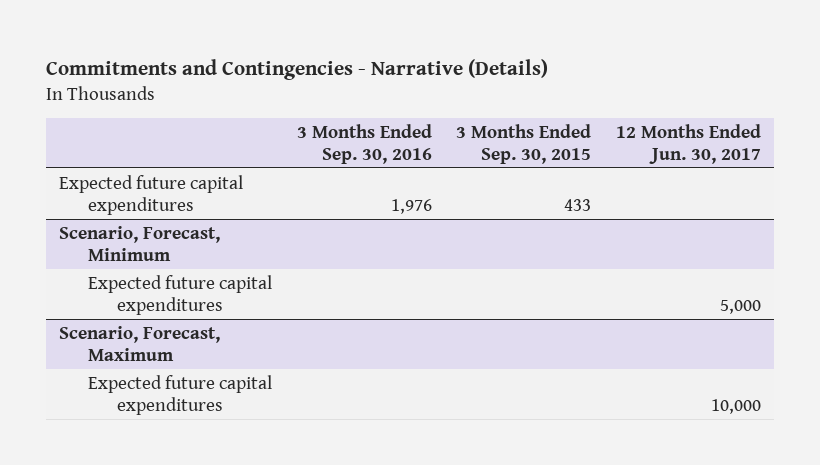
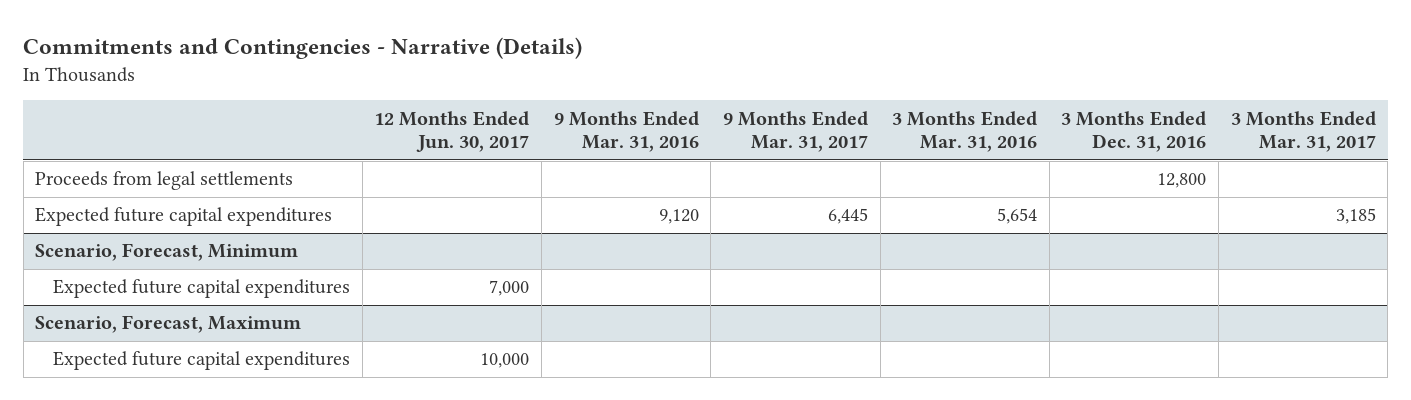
[296,123,432,164] 3 Months Ended Sep. 30, 2016 -> none
[456,123,592,164] 3 Months Ended Sep. 30, 2015 -> none
none -> [553,110,699,152] 9 Months Ended Mar. 31, 2016
none -> [722,110,868,152] 9 Months Ended Mar. 31, 2017
none -> [892,110,1038,152] 3 Months Ended Mar. 31, 2016
none -> [1061,110,1207,152] 3 Months Ended Dec. 31, 2016
none -> [1230,110,1376,152] 3 Months Ended Mar. 31, 2017
none -> [35,171,294,191] Proceeds from legal settlements
[720,299,762,314] 5,000 -> [489,280,530,297] 7,000

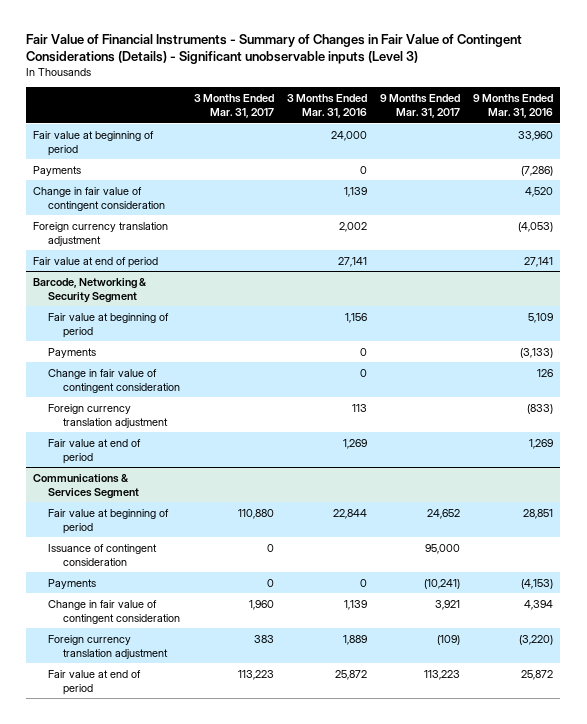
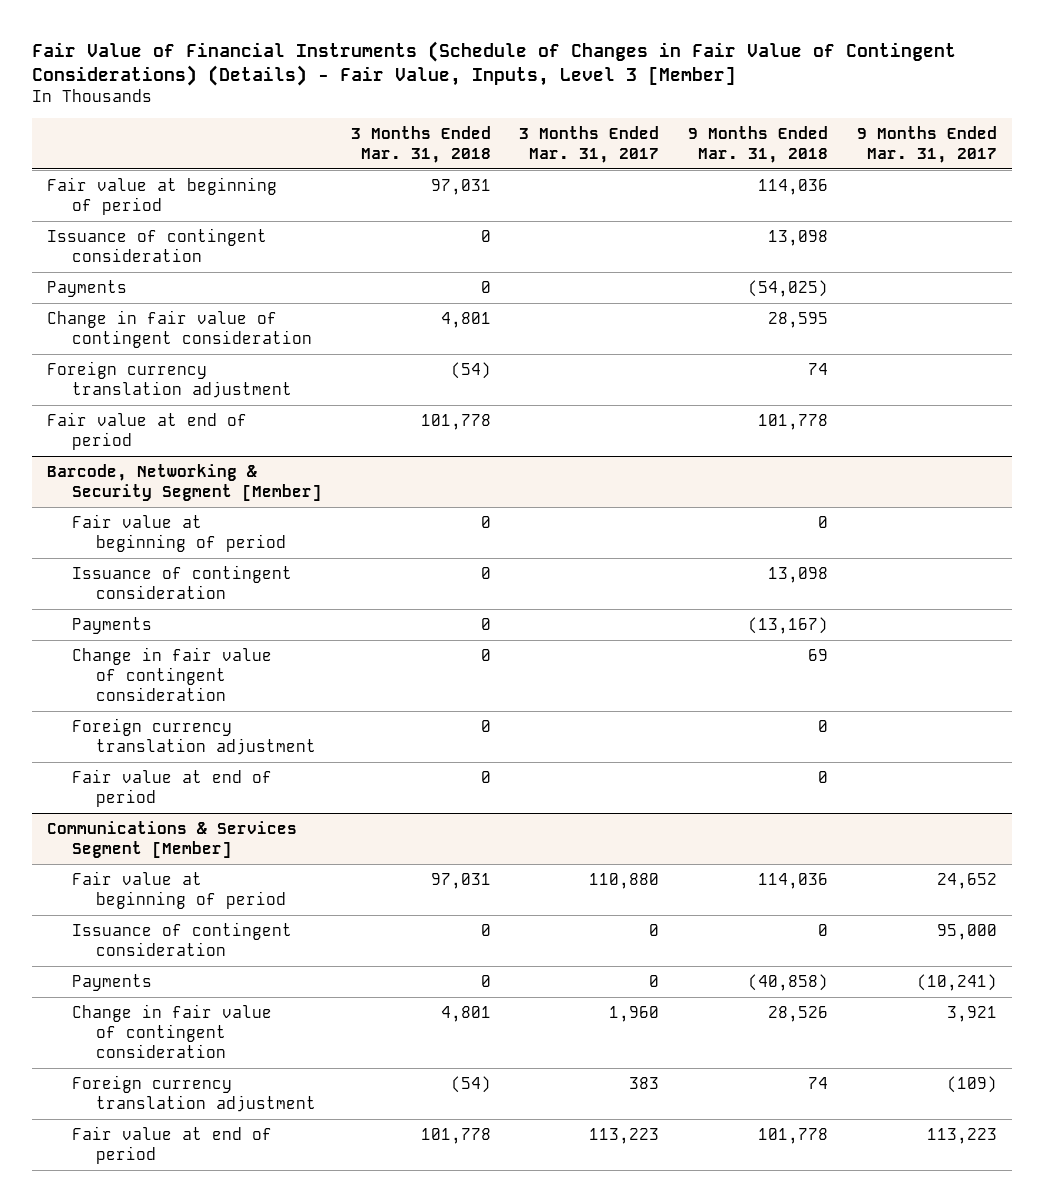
[26,33,523,65] Fair Value of Financial Instruments - Summary of Changes in Fair Value of Contingent Considerations (Details) - Significant unobservable inputs (Level 3) -> [32,40,957,87] Fair Value of Financial Instruments (Schedule of Changes in Fair Value of Contingent Considerations) (Details) - Fair Value, Inputs, Level 3 [Member]
[286,93,367,119] 3 Months Ended Mar. 31, 2016 -> none
[473,93,554,119] 9 Months Ended Mar. 31, 2016 -> none
none -> [350,125,491,164] 3 Months Ended Mar. 31, 2018
none -> [688,125,829,164] 9 Months Ended Mar. 31, 2018
none -> [46,227,267,262] Issuance of contingent consideration
[33,277,148,304] Barcode, Networking & Security Segment -> [46,463,322,501] Barcode, Networking & Security Segment [Member]
none -> [71,564,292,599] Issuance of contingent consideration
[33,473,140,500] Communications & Services Segment -> [46,820,297,858] Communications & Services Segment [Member]

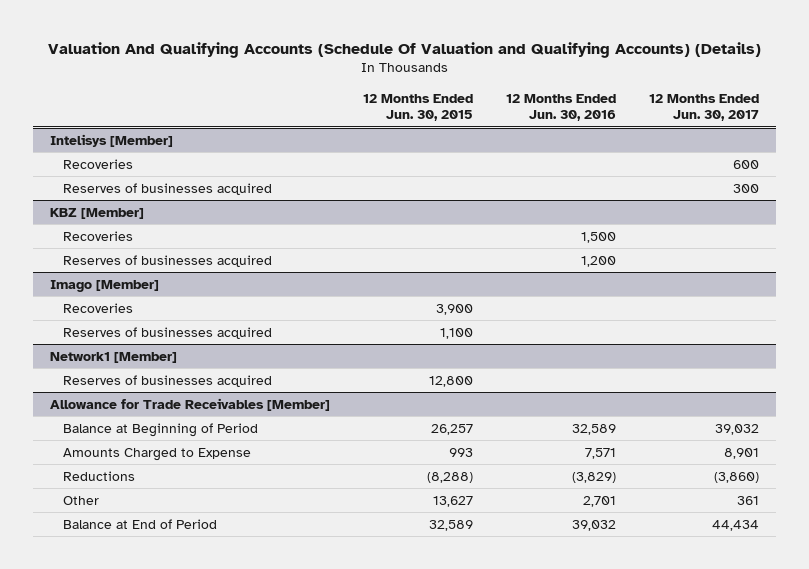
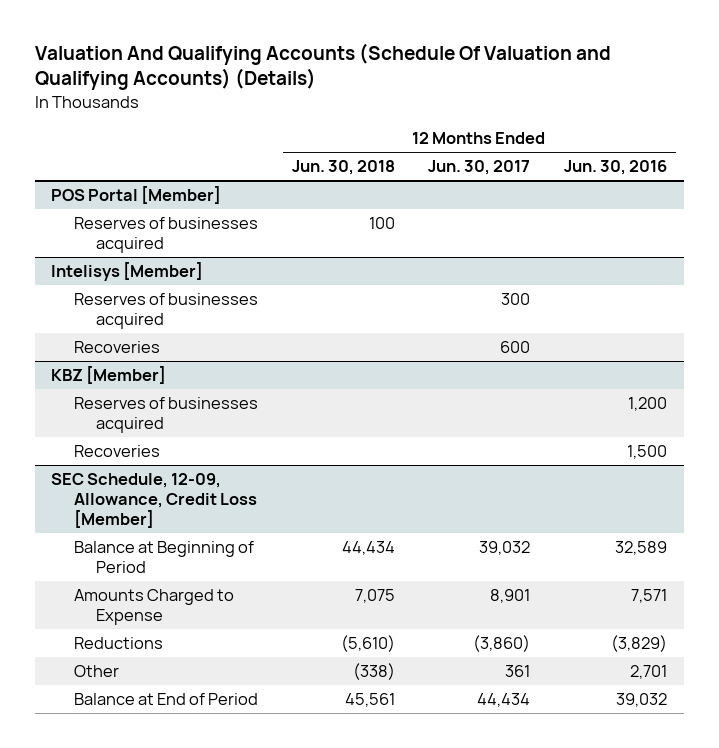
[363,93,474,121] 12 Months Ended Jun. 30, 2015 -> none
none -> [291,160,395,176] Jun. 30, 2018
none -> [51,186,222,205] POS Portal [Member]
none -> [73,217,258,253] Reserves of businesses acquired
[62,158,133,169] Recoveries -> [73,341,160,354] Recoveries
[49,279,159,292] Imago [Member] -> none
[62,302,133,313] Recoveries -> none
[62,326,272,339] Reserves of businesses acquired -> none
[49,351,177,363] Network1 [Member] -> none
[62,374,272,387] Reserves of businesses acquired -> none
[62,230,133,241] Recoveries -> [73,445,160,458] Recoveries
[49,397,330,411] Allowance for Trade Receivables [Member] -> [51,473,257,528] SEC Schedule, 12-09, Allowance, Credit Loss [Member]

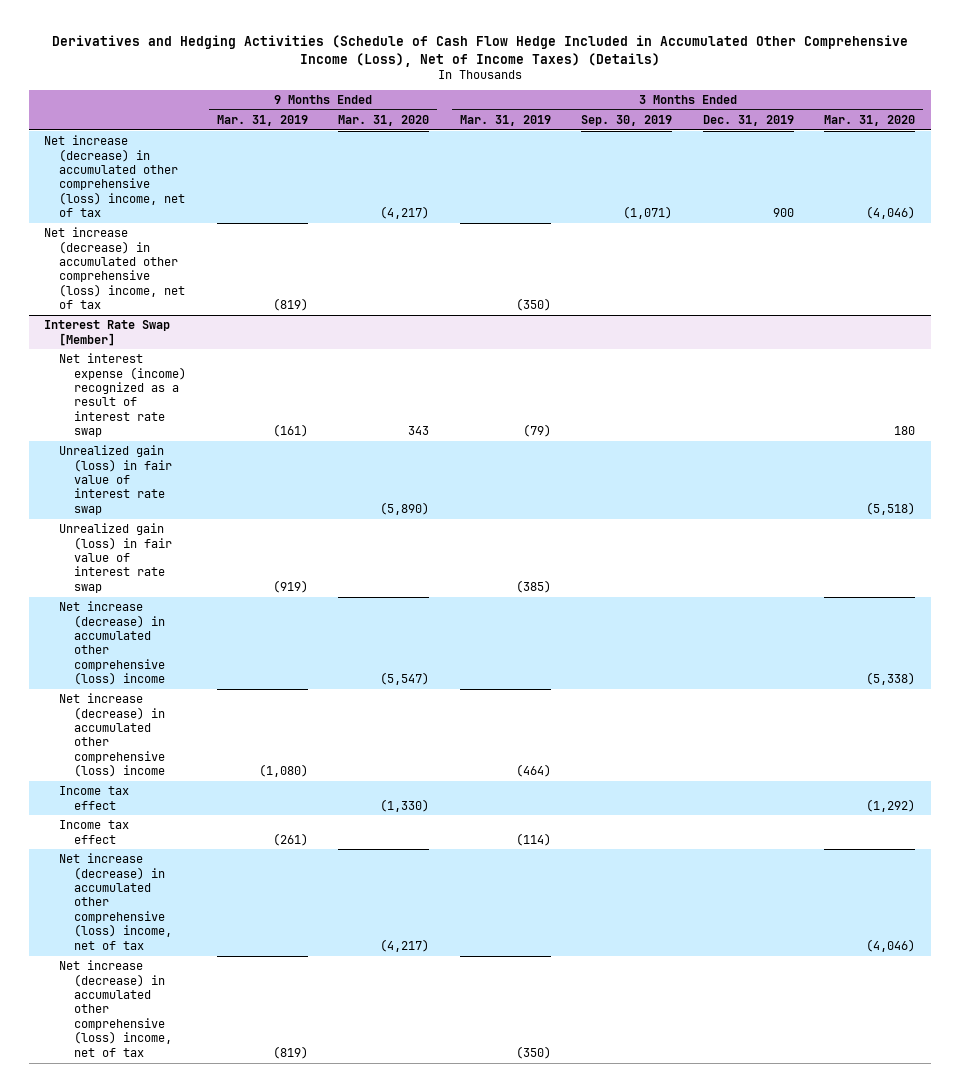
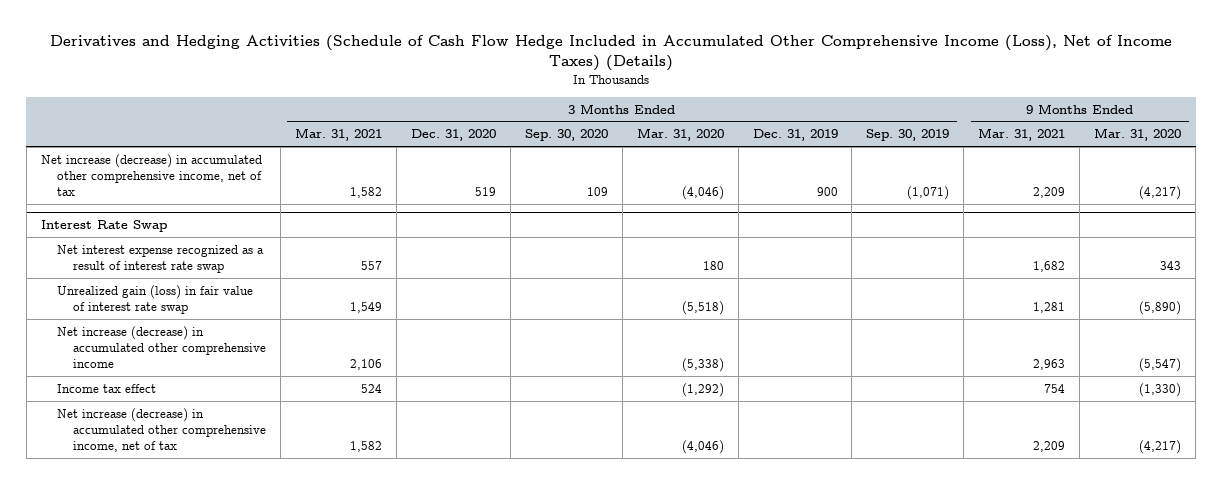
[216,115,308,127] Mar. 31, 2019 -> none
[459,115,551,127] Mar. 31, 2019 -> none
none -> [294,128,382,142] Mar. 31, 2021
none -> [410,129,496,142] Dec. 31, 2020
none -> [524,129,608,142] Sep. 30, 2020
none -> [978,128,1066,142] Mar. 31, 2021
[43,227,186,310] Net increase (decrease) in accumulated other comprehensive (loss) income, net of tax -> none
[43,135,186,218] Net increase (decrease) in accumulated other comprehensive (loss) income, net of tax -> [40,153,262,197] Net increase (decrease) in accumulated other comprehensive income, net of tax
[43,320,170,346] Interest Rate Swap [Member] -> [40,219,167,232] Interest Rate Swap
[59,353,187,438] Net interest expense (income) recognized as a result of interest rate swap -> [56,244,264,274] Net interest expense recognized as a result of interest rate swap
[59,523,173,593] Unrealized gain (loss) in fair value of interest rate swap -> none
[59,693,166,778] Net increase (decrease) in accumulated other comprehensive (loss) income -> none
[59,601,166,686] Net increase (decrease) in accumulated other comprehensive (loss) income -> [56,325,266,369] Net increase (decrease) in accumulated other comprehensive income
[59,820,130,844] Income tax effect -> none
[59,960,173,1057] Net increase (decrease) in accumulated other comprehensive (loss) income, net of tax -> none
[59,853,173,950] Net increase (decrease) in accumulated other comprehensive (loss) income, net of tax -> [56,407,266,453] Net increase (decrease) in accumulated other comprehensive income, net of tax

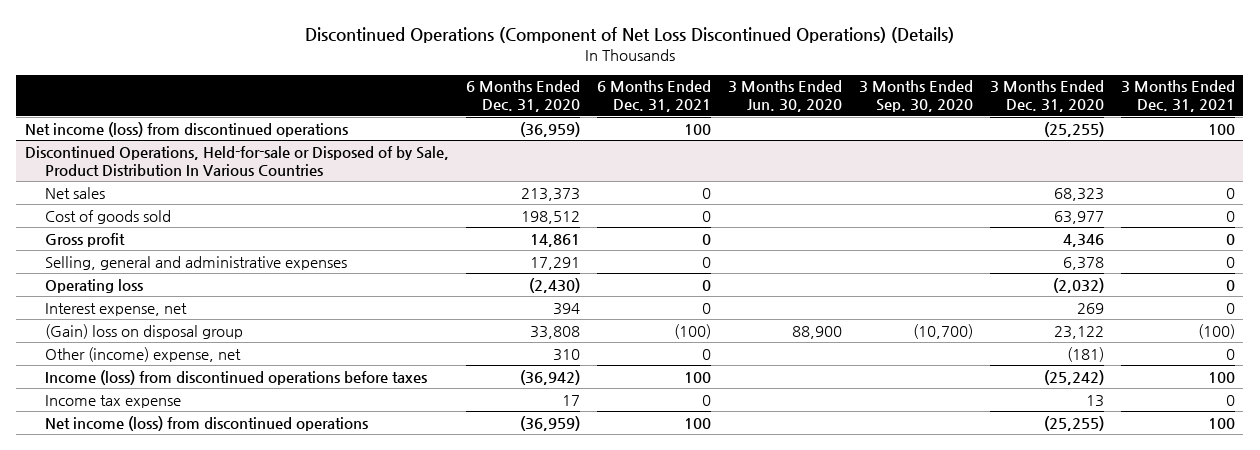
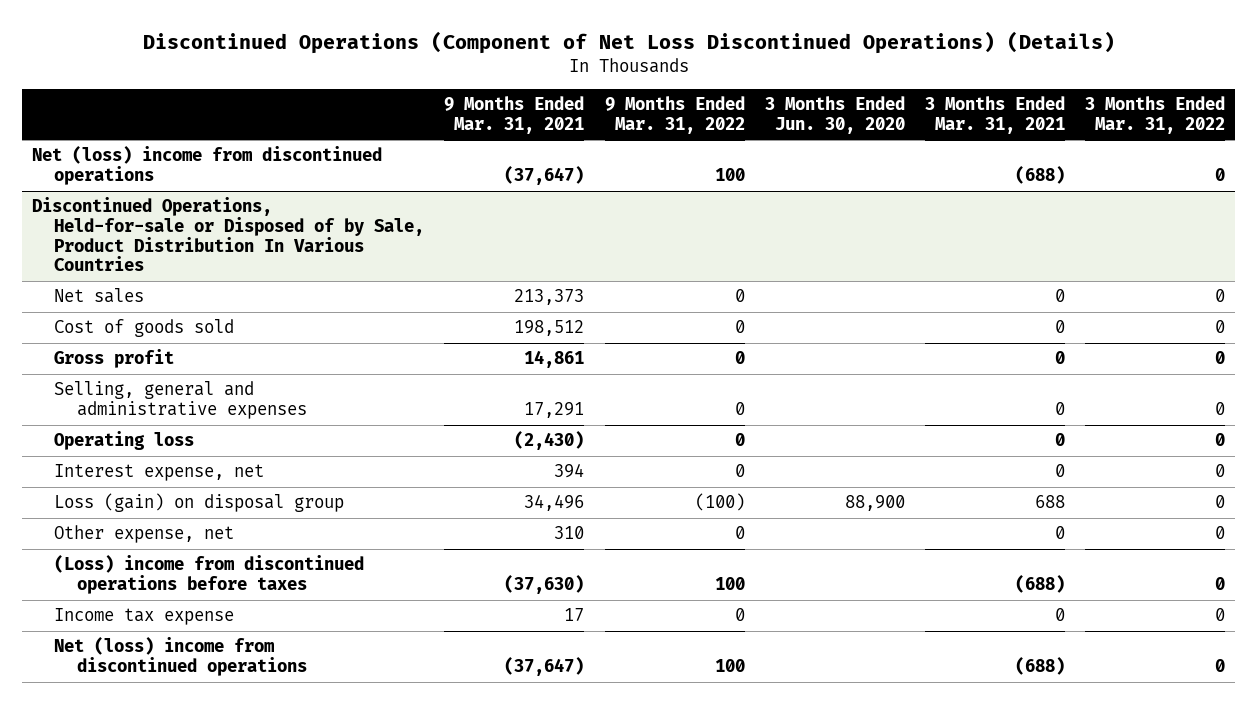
[465,80,580,113] 6 Months Ended Dec. 31, 2020 -> none
[596,80,711,113] 6 Months Ended Dec. 31, 2021 -> none
[858,80,973,113] 3 Months Ended Sep. 30, 2020 -> none
[989,80,1104,113] 3 Months Ended Dec. 31, 2020 -> none
[1120,80,1235,113] 3 Months Ended Dec. 31, 2021 -> none
none -> [444,96,585,134] 9 Months Ended Mar. 31, 2021
none -> [604,96,745,134] 9 Months Ended Mar. 31, 2022
none -> [924,96,1065,134] 3 Months Ended Mar. 31, 2021
none -> [1084,96,1225,134] 3 Months Ended Mar. 31, 2022
[24,121,348,137] Net income (loss) from discontinued operations -> [32,146,383,186] Net (loss) income from discontinued operations
[45,323,244,339] (Gain) loss on disposal group -> [54,493,345,513] Loss (gain) on disposal group
[45,346,242,362] Other (income) expense, net -> [54,525,235,544] Other expense, net
[45,369,428,385] Income (loss) from discontinued operations before taxes -> [54,555,365,595] (Loss) income from discontinued operations before taxes
[45,415,369,431] Net income (loss) from discontinued operations -> [54,637,307,677] Net (loss) income from discontinued operations

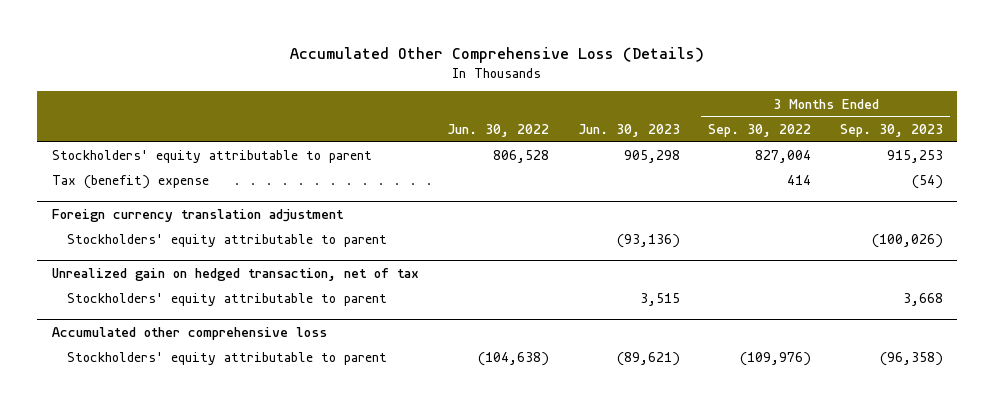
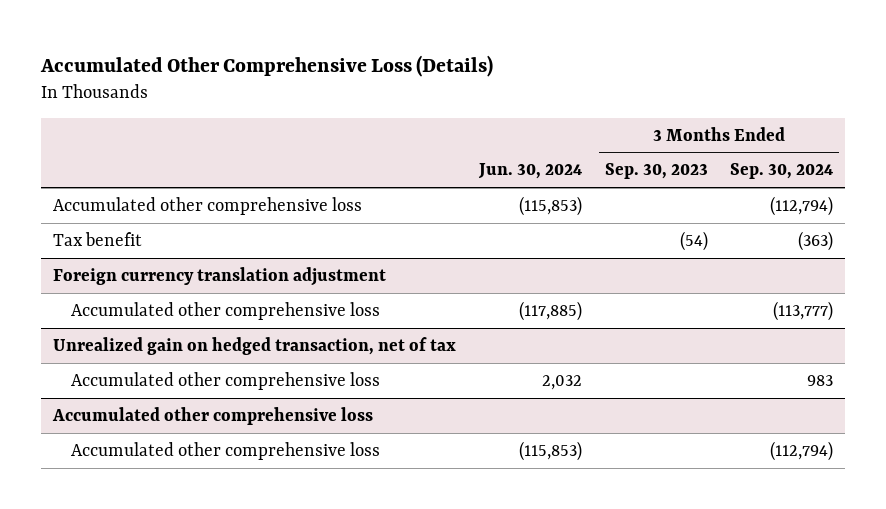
[447,124,550,138] Jun. 30, 2022 -> none
[577,124,680,138] Jun. 30, 2023 -> none
[708,124,812,138] Sep. 30, 2022 -> none
none -> [477,163,582,180] Jun. 30, 2024
none -> [730,163,834,180] Sep. 30, 2024
[51,150,372,164] Stockholders' equity attributable to parent -> none
none -> [52,196,362,215] Accumulated other comprehensive loss
[51,175,209,190] Tax (benefit) expense -> [52,231,142,246] Tax benefit
[67,234,388,248] Stockholders' equity attributable to parent -> none
none -> [71,301,381,320] Accumulated other comprehensive loss
[67,293,388,307] Stockholders' equity attributable to parent -> none
none -> [71,371,381,390] Accumulated other comprehensive loss
[67,352,388,366] Stockholders' equity attributable to parent -> none
none -> [71,441,381,460] Accumulated other comprehensive loss

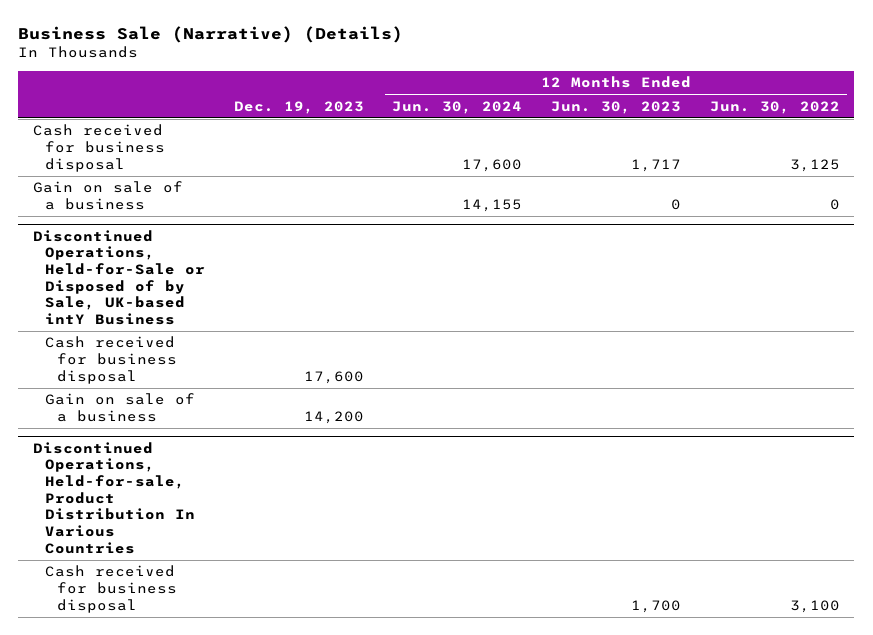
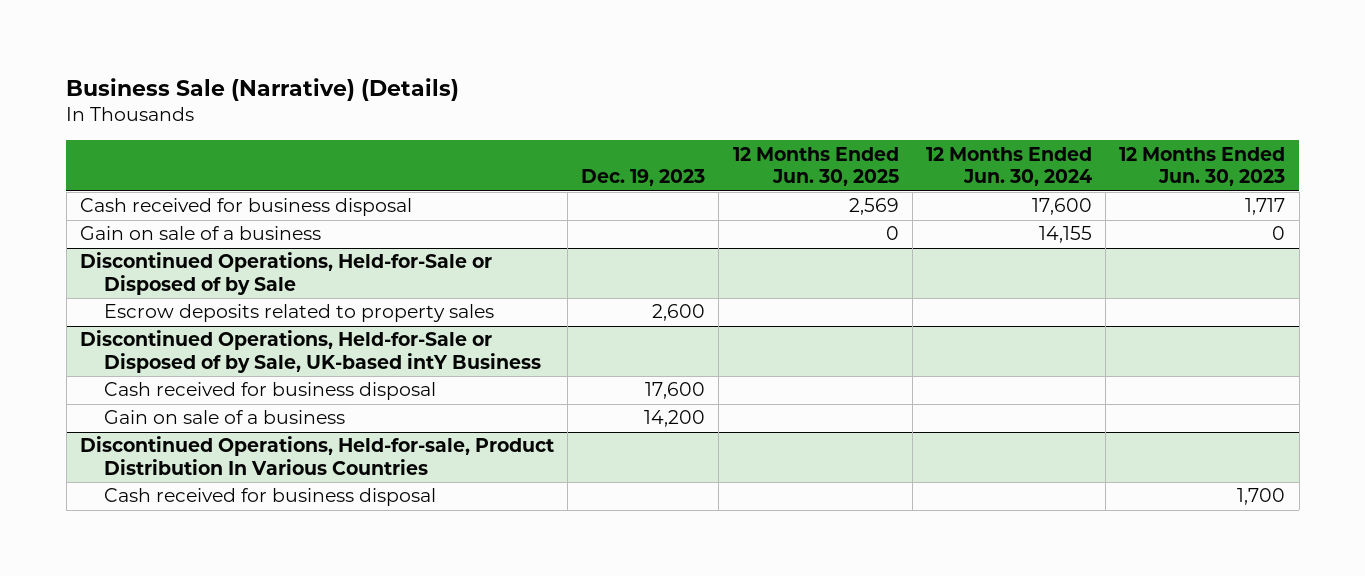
[709,100,840,114] Jun. 30, 2022 -> none
none -> [732,146,899,187] 12 Months Ended Jun. 30, 2025
none -> [79,252,492,296] Discontinued Operations, Held-for-Sale or Disposed of by Sale
none -> [103,304,494,323] Escrow deposits related to property sales

